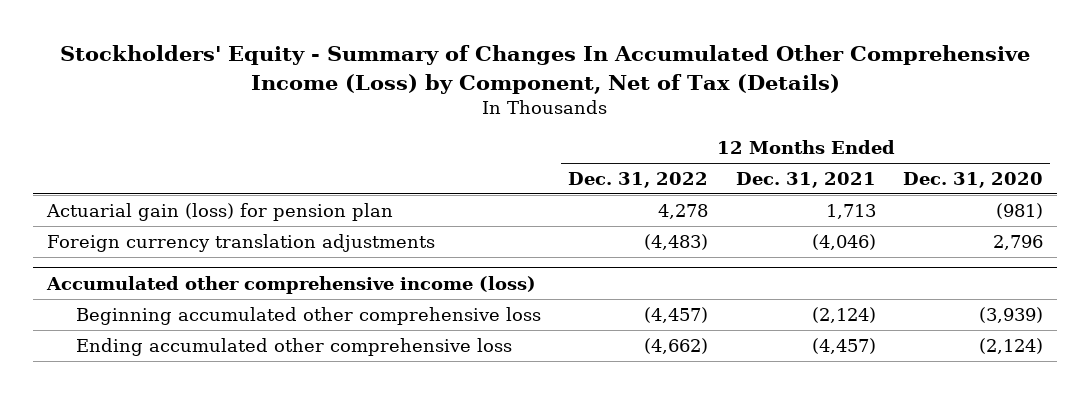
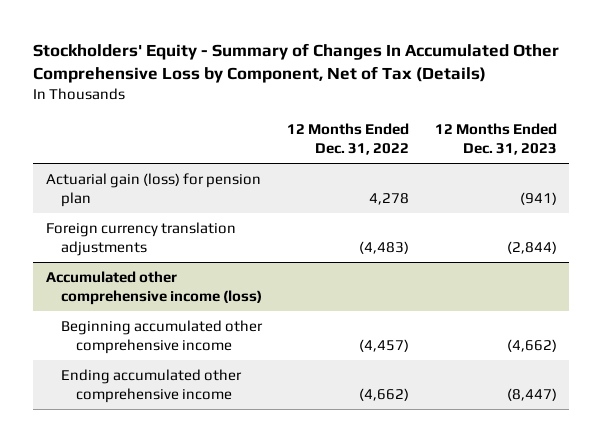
[60,45,1031,94] Stockholders' Equity - Summary of Changes In Accumulated Other Comprehensive Income (Loss) by Component, Net of Tax (Details) -> [33,43,560,84] Stockholders' Equity - Summary of Changes In Accumulated Other Comprehensive Loss by Component, Net of Tax (Details)
[735,172,876,189] Dec. 31, 2021 -> none
[903,172,1044,189] Dec. 31, 2020 -> none
none -> [434,122,557,155] 12 Months Ended Dec. 31, 2023
[75,307,541,326] Beginning accumulated other comprehensive loss -> [61,319,264,354] Beginning accumulated other comprehensive income
[75,338,512,357] Ending accumulated other comprehensive loss -> [61,368,243,403] Ending accumulated other comprehensive income

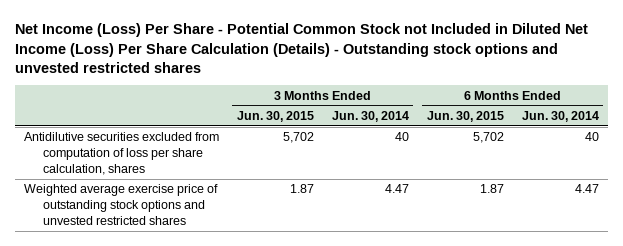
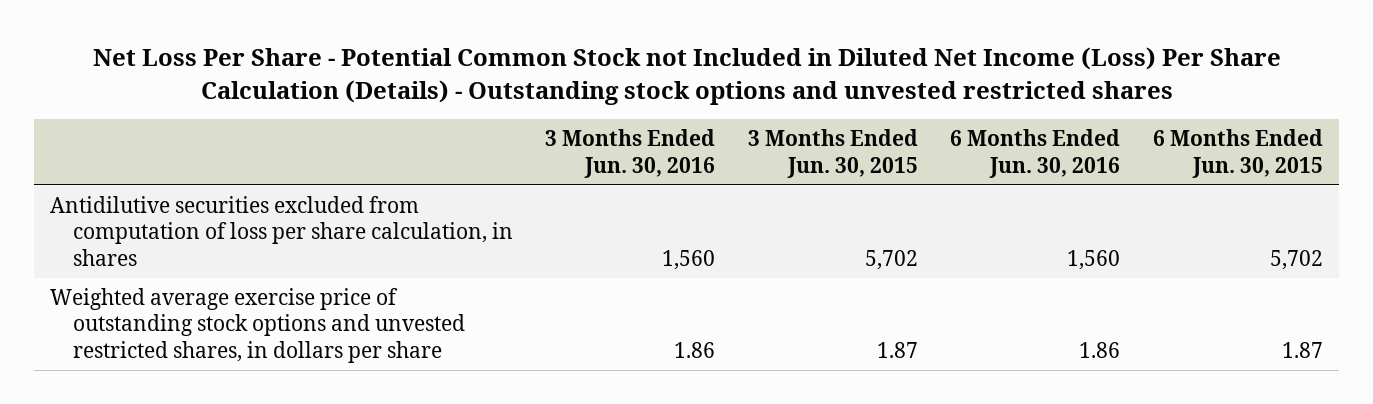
[14,23,588,73] Net Income (Loss) Per Share - Potential Common Stock not Included in Diluted Net Income (Loss) Per Share Calculation (Details) - Outstanding stock options and unvested restricted shares -> [92,47,1281,105] Net Loss Per Share - Potential Common Stock not Included in Diluted Net Income (Loss) Per Share Calculation (Details) - Outstanding stock options and unvested restricted shares
[331,111,409,123] Jun. 30, 2014 -> none
[521,111,599,123] Jun. 30, 2014 -> none
none -> [545,129,716,178] 3 Months Ended Jun. 30, 2016
none -> [950,129,1121,178] 6 Months Ended Jun. 30, 2016
[23,132,219,176] Antidilutive securities excluded from computation of loss per share calculation, shares -> [50,196,513,266] Antidilutive securities excluded from computation of loss per share calculation, in shares
[23,184,218,226] Weighted average exercise price of outstanding stock options and unvested restricted shares -> [50,288,465,363] Weighted average exercise price of outstanding stock options and unvested restricted shares, in dollars per share

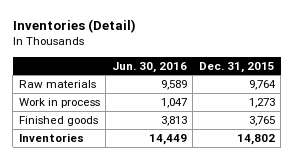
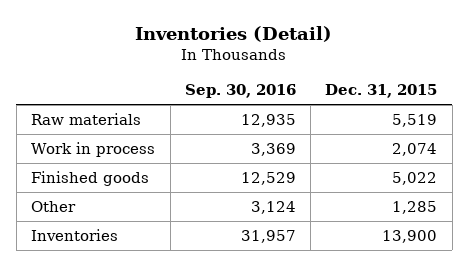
[111,61,187,73] Jun. 30, 2016 -> none
none -> [184,84,296,99] Sep. 30, 2016
[248,79,276,90] 9,764 -> [392,114,438,128] 5,519
[248,97,275,108] 1,273 -> [392,143,438,157] 2,074
[248,115,275,126] 3,765 -> [392,172,438,186] 5,022
none -> [31,201,77,213] Other
[236,133,275,145] 14,802 -> [382,230,438,244] 13,900

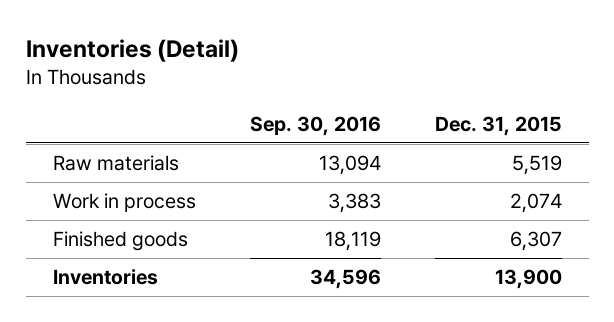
[31,201,77,213] Other -> none
[240,114,296,128] 12,935 -> [318,155,381,176] 13,094
[250,143,296,157] 3,369 -> [327,193,381,214] 3,383
[240,172,296,186] 12,529 -> [324,231,381,252] 18,119
[392,172,438,186] 5,022 -> [509,231,562,252] 6,307
[240,230,296,244] 31,957 -> [309,269,381,290] 34,596

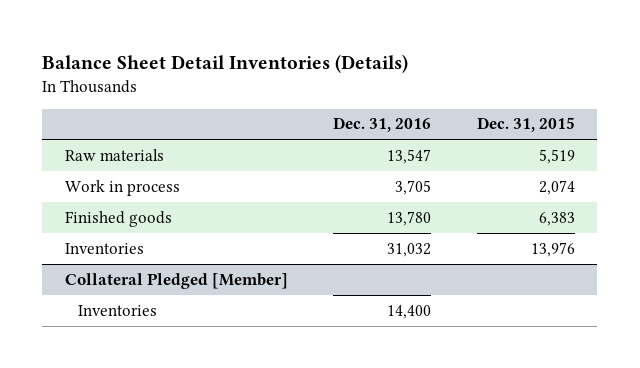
[25,38,239,62] Inventories (Detail) -> [42,53,409,73] Balance Sheet Detail Inventories (Details)
[249,115,381,136] Sep. 30, 2016 -> none
none -> [333,117,432,133] Dec. 31, 2016
[509,231,562,252] 6,307 -> [538,211,575,226] 6,383
[494,269,562,290] 13,900 -> [530,241,575,257] 13,976
none -> [65,272,289,289] Collateral Pledged [Member]
none -> [78,304,158,316] Inventories

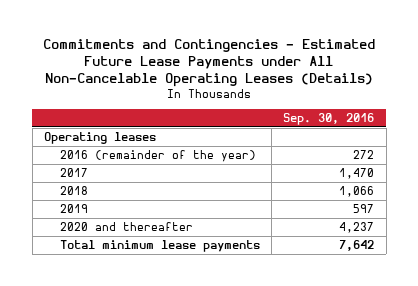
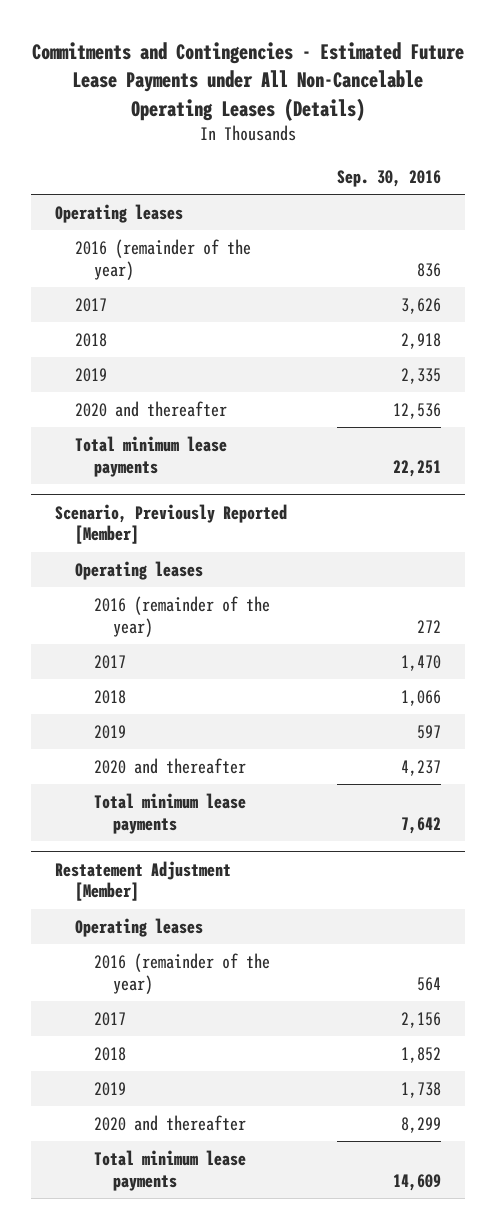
none -> [74,239,251,280] 2016 (remainder of the year)
none -> [74,298,107,313] 2017
none -> [74,333,107,348] 2018
none -> [74,368,107,383] 2019
none -> [74,401,227,418] 2020 and thereafter
none -> [74,436,227,477] Total minimum lease payments
none -> [55,503,288,545] Scenario, Previously Reported [Member]
none -> [74,561,203,581] Operating leases
none -> [55,860,232,902] Restatement Adjustment [Member]
none -> [74,918,203,938] Operating leases
none -> [93,953,270,994] 2016 (remainder of the year)
none -> [93,1012,126,1027] 2017
none -> [93,1047,126,1062] 2018
none -> [93,1082,126,1097] 2019
none -> [93,1115,246,1132] 2020 and thereafter
none -> [93,1150,246,1191] Total minimum lease payments

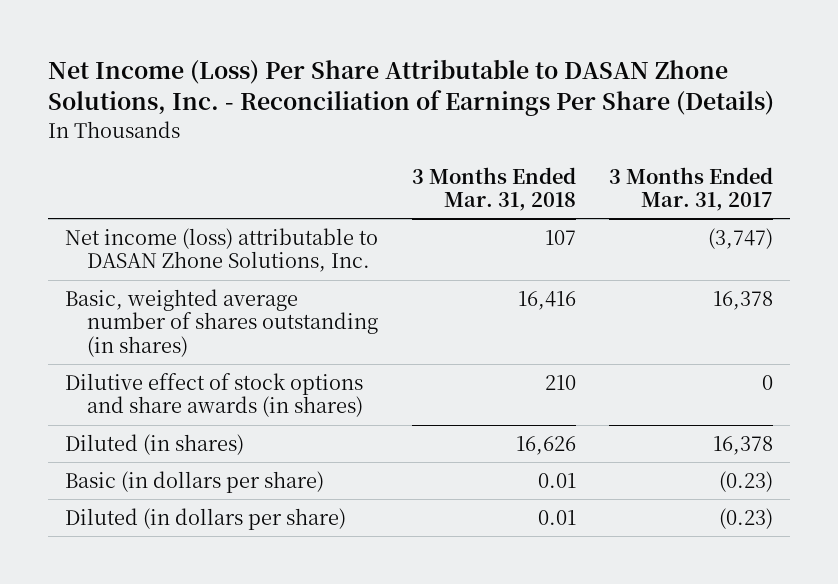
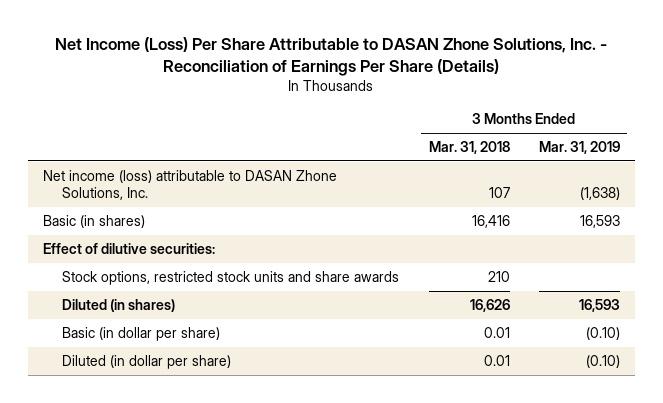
[609,166,774,212] 3 Months Ended Mar. 31, 2017 -> none
none -> [539,141,621,155] Mar. 31, 2019
[64,289,378,357] Basic, weighted average number of shares outstanding (in shares) -> [42,215,145,229] Basic (in shares)
none -> [42,243,215,255] Effect of dilutive securities:
[64,373,363,418] Dilutive effect of stock options and share awards (in shares) -> [61,271,399,286] Stock options, restricted stock units and share awards
[64,471,324,494] Basic (in dollars per share) -> [61,327,220,342] Basic (in dollar per share)
[64,508,346,531] Diluted (in dollars per share) -> [61,355,231,370] Diluted (in dollar per share)

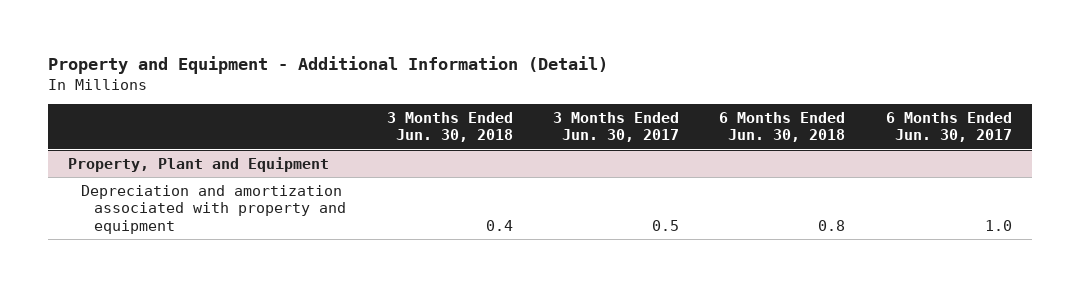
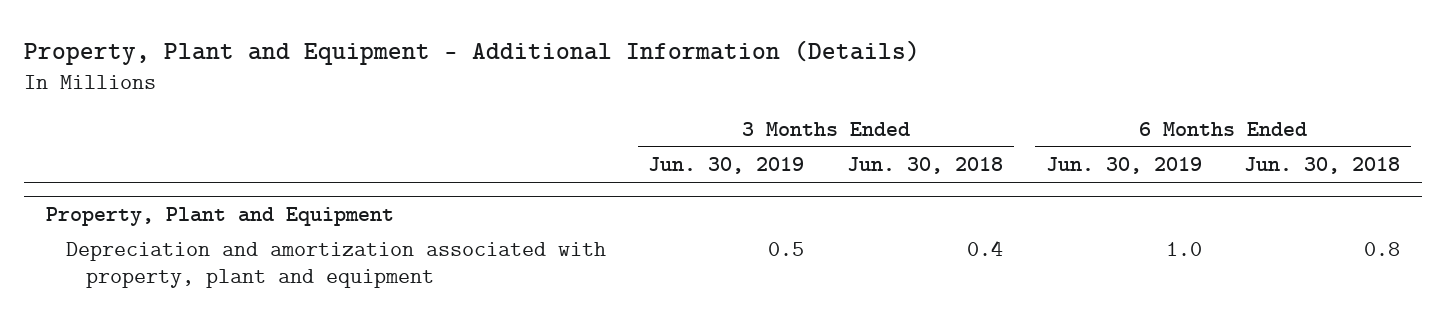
[48,56,609,75] Property and Equipment - Additional Information (Detail) -> [24,40,921,66] Property, Plant and Equipment - Additional Information (Details)
[553,111,680,143] 3 Months Ended Jun. 30, 2017 -> none
[885,111,1012,143] 6 Months Ended Jun. 30, 2017 -> none
none -> [648,157,805,175] Jun. 30, 2019
none -> [1045,157,1202,175] Jun. 30, 2019
[81,184,347,234] Depreciation and amortization associated with property and equipment -> [65,242,606,289] Depreciation and amortization associated with property, plant and equipment

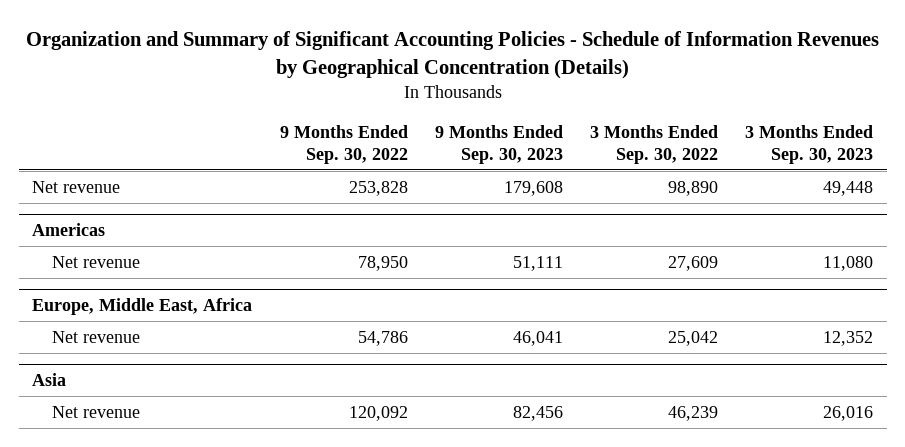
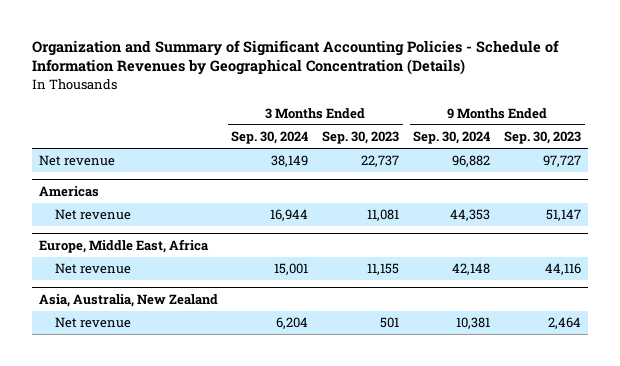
[279,124,408,164] 9 Months Ended Sep. 30, 2022 -> none
[589,124,718,164] 3 Months Ended Sep. 30, 2022 -> none
none -> [231,131,309,145] Sep. 30, 2024
none -> [413,131,491,145] Sep. 30, 2024
[503,180,563,196] 179,608 -> [543,155,582,168] 97,727
[822,180,873,196] 49,448 -> [361,155,400,168] 22,737
[512,255,563,271] 51,111 -> [546,209,582,222] 51,147
[822,255,873,271] 11,080 -> [367,209,400,222] 11,081
[32,372,67,386] Asia -> none
[512,330,563,346] 46,041 -> [545,263,582,276] 44,116
[822,330,873,346] 12,352 -> [367,263,400,276] 11,155
none -> [38,293,218,307] Asia, Australia, New Zealand
[512,405,563,421] 82,456 -> [548,317,582,330] 2,464
[822,405,873,421] 26,016 -> [380,317,400,329] 501

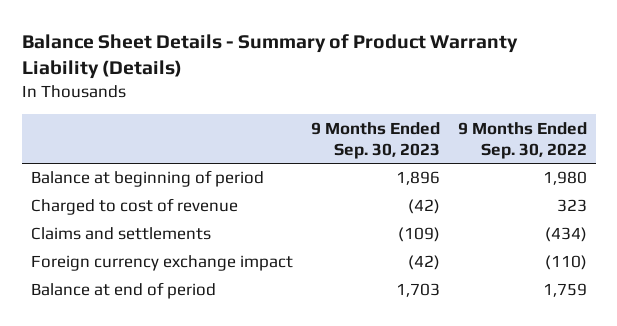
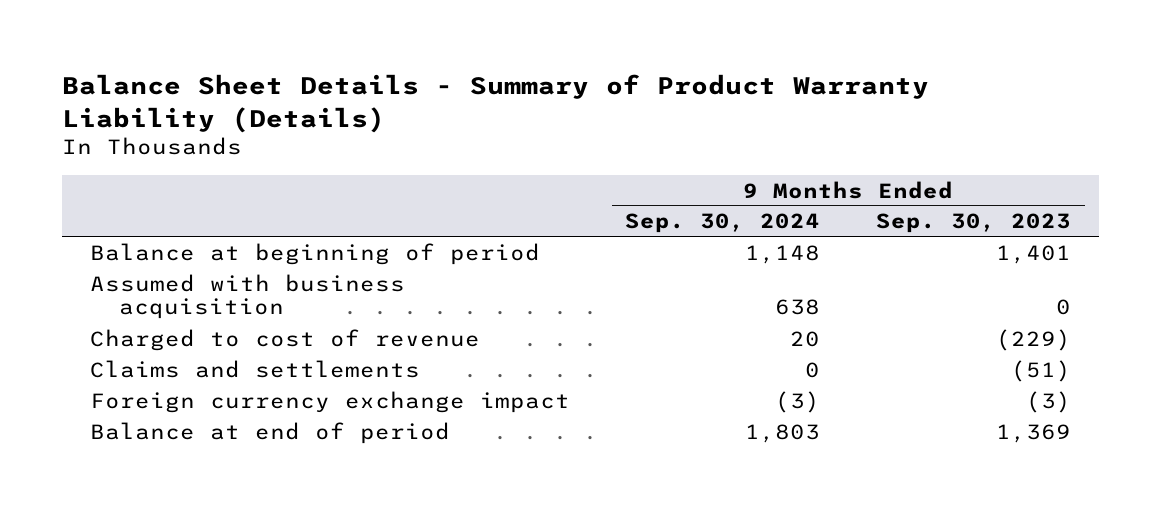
[457,121,587,160] 9 Months Ended Sep. 30, 2022 -> none
none -> [625,213,821,234] Sep. 30, 2024
[395,171,440,186] 1,896 -> [995,244,1071,264] 1,401
none -> [90,273,406,320] Assumed with business acquisition
[407,199,440,215] (42) -> [995,328,1071,351] (229)
[397,227,440,243] (109) -> [1010,359,1071,382] (51)
[407,255,440,271] (42) -> [1025,390,1071,413] (3)
[395,283,440,298] 1,703 -> [995,423,1071,443] 1,369

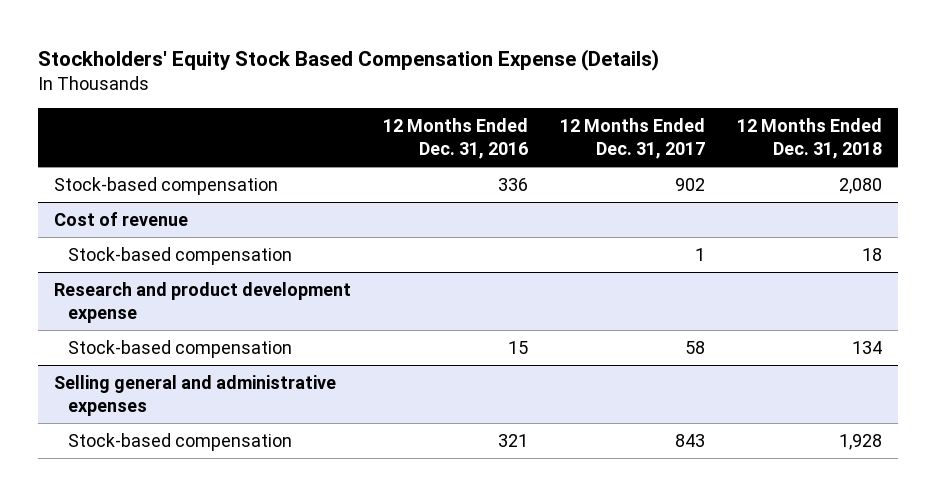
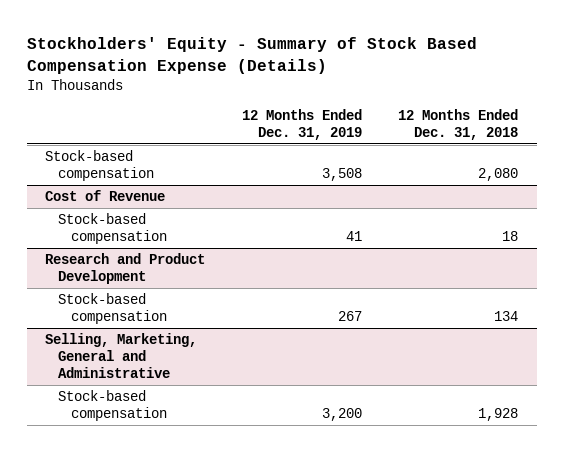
[38,49,660,72] Stockholders' Equity Stock Based Compensation Expense (Details) -> [27,37,478,75] Stockholders' Equity - Summary of Stock Based Compensation Expense (Details)
[383,118,529,159] 12 Months Ended Dec. 31, 2016 -> none
[560,118,706,159] 12 Months Ended Dec. 31, 2017 -> none
none -> [241,109,362,141] 12 Months Ended Dec. 31, 2019
[54,212,189,227] Cost of revenue -> [45,190,166,202] Cost of Revenue
[54,282,352,323] Research and product development expense -> [45,253,206,284] Research and Product Development
[54,375,337,416] Selling general and administrative expenses -> [45,333,198,378] Selling, Marketing, General and Administrative

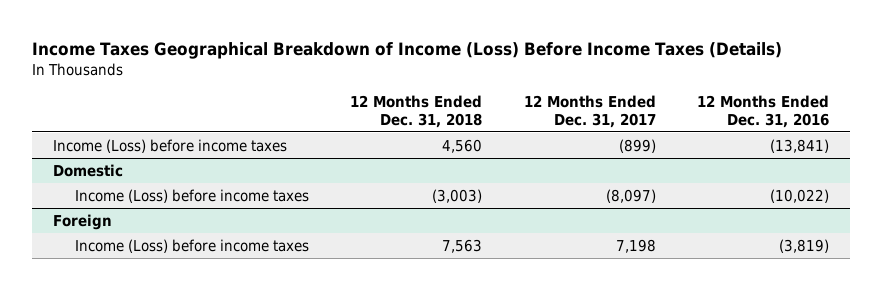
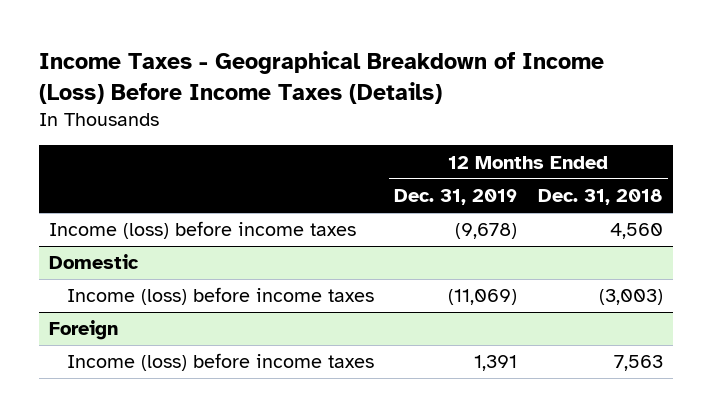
[32,42,783,60] Income Taxes Geographical Breakdown of Income (Loss) Before Income Taxes (Details) -> [38,51,604,104] Income Taxes - Geographical Breakdown of Income (Loss) Before Income Taxes (Details)
[523,95,656,128] 12 Months Ended Dec. 31, 2017 -> none
[697,95,830,128] 12 Months Ended Dec. 31, 2016 -> none
none -> [394,189,518,206] Dec. 31, 2019
[53,138,288,153] Income (Loss) before income taxes -> [48,221,356,240] Income (loss) before income taxes
[74,188,309,203] Income (Loss) before income taxes -> [66,287,374,306] Income (loss) before income taxes
[74,238,309,253] Income (Loss) before income taxes -> [66,353,374,372] Income (loss) before income taxes

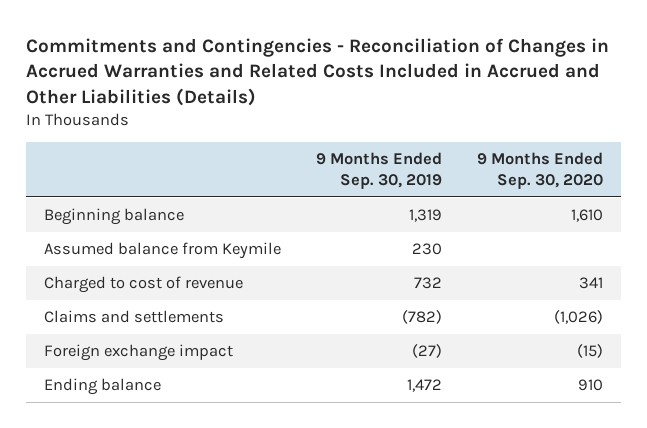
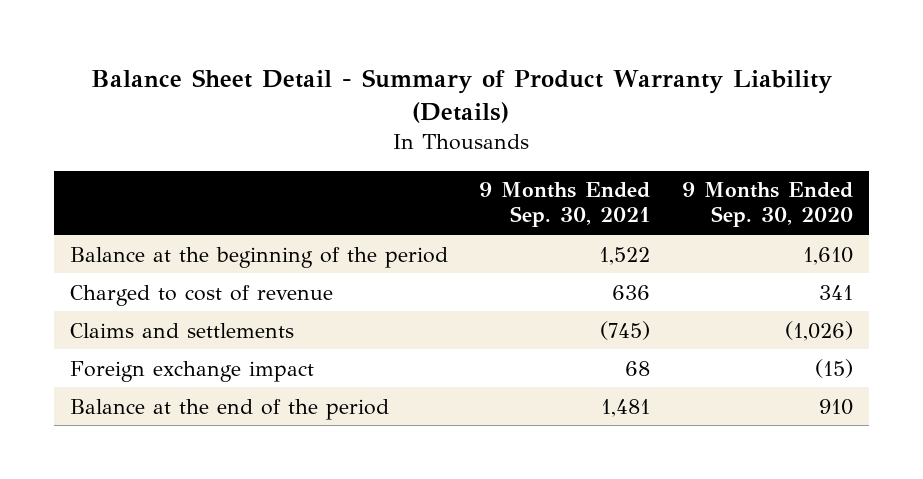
[26,37,610,106] Commitments and Contingencies - Reconciliation of Changes in Accrued Warranties and Related Costs Included in Accrued and Other Liabilities (Details) -> [91,69,833,124] Balance Sheet Detail - Summary of Product Warranty Liability (Details)
[315,152,442,190] 9 Months Ended Sep. 30, 2019 -> none
none -> [479,182,651,228] 9 Months Ended Sep. 30, 2021
[43,242,281,260] Assumed balance from Keymile -> none
[43,208,184,226] Beginning balance -> [69,246,448,268] Balance at the beginning of the period
[43,378,161,396] Ending balance -> [69,398,389,420] Balance at the end of the period

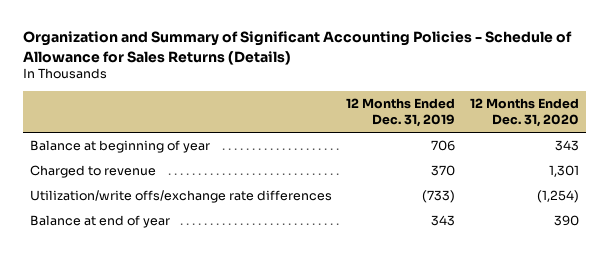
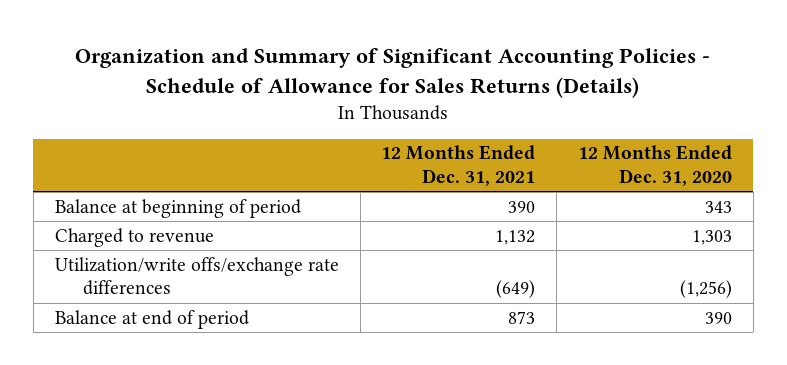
[346,97,456,127] 12 Months Ended Dec. 31, 2019 -> none
none -> [381,145,536,187] 12 Months Ended Dec. 31, 2021
[30,140,211,154] Balance at beginning of year -> [54,198,301,218] Balance at beginning of period
[548,165,579,178] 1,301 -> [691,229,732,245] 1,303
[536,190,579,204] (1,254) -> [679,280,732,299] (1,256)
[30,215,171,229] Balance at end of year -> [54,309,249,329] Balance at end of period

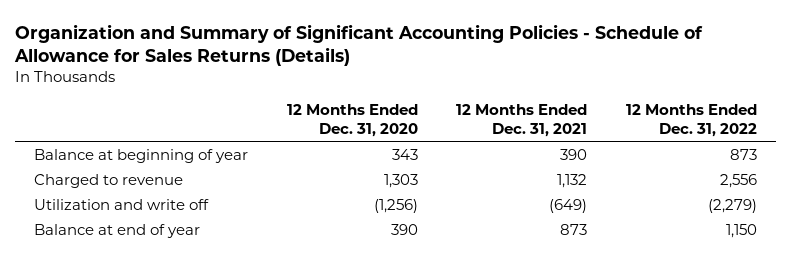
none -> [625,104,757,137] 12 Months Ended Dec. 31, 2022
[54,198,301,218] Balance at beginning of period -> [34,148,249,163] Balance at beginning of year
[54,256,339,296] Utilization/write offs/exchange rate differences -> [34,198,210,210] Utilization and write off
[54,309,249,329] Balance at end of period -> [34,223,201,238] Balance at end of year

